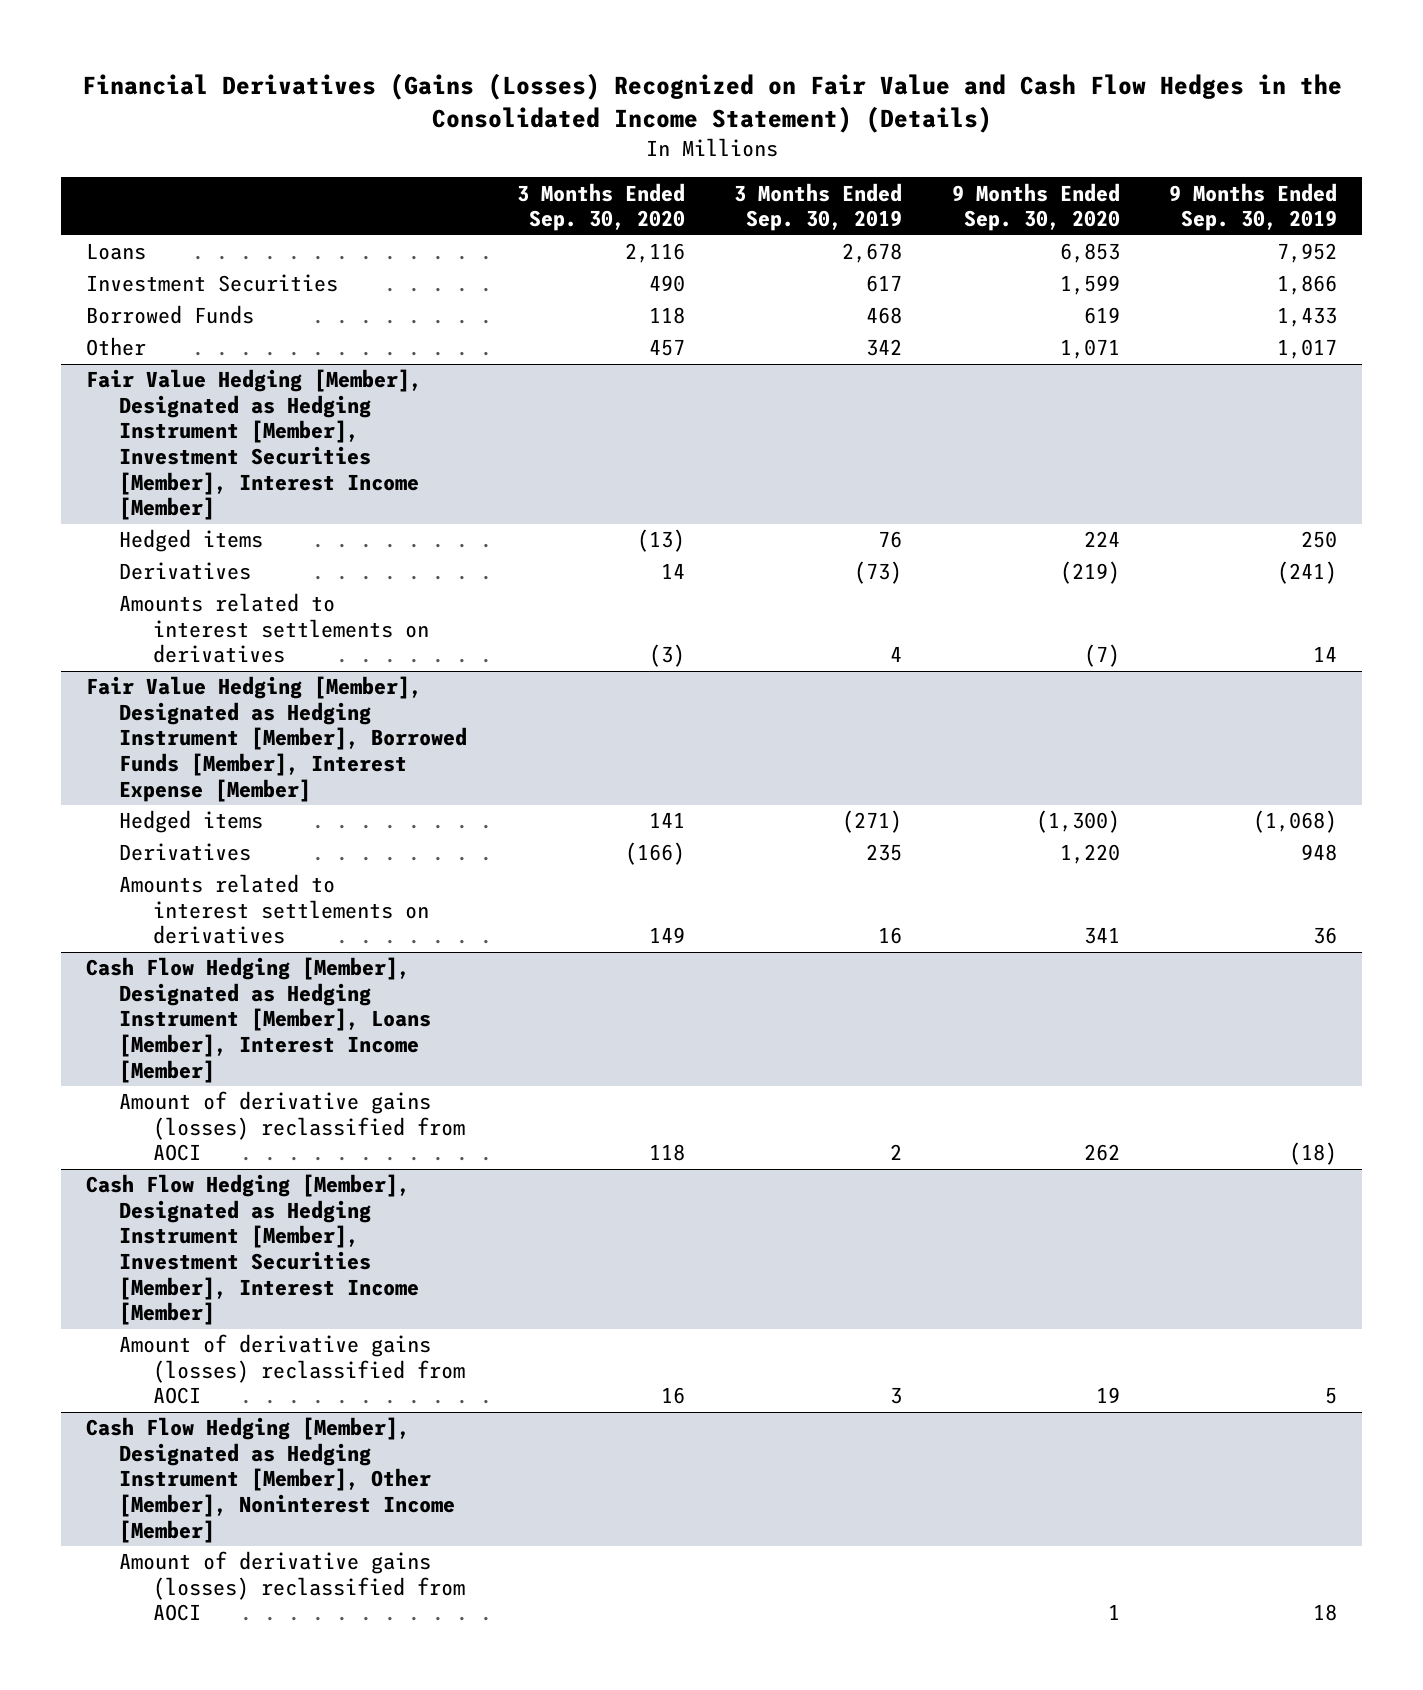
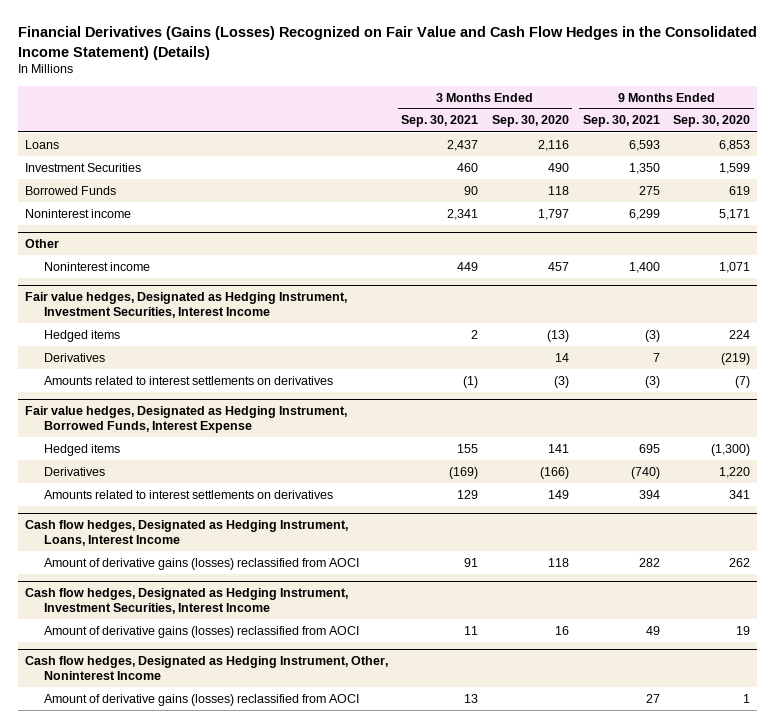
[734,182,903,232] 3 Months Ended Sep. 30, 2019 -> none
[1169,182,1338,232] 9 Months Ended Sep. 30, 2019 -> none
none -> [401,115,479,128] Sep. 30, 2021
none -> [582,115,660,128] Sep. 30, 2021
none -> [24,208,131,218] Noninterest income
none -> [24,239,59,249] Other
[86,337,147,357] Other -> [43,261,150,271] Noninterest income
[86,369,423,521] Fair Value Hedging [Member], Designated as Hedging Instrument [Member], Investment Securities [Member], Interest Income [Member] -> [24,292,347,319] Fair value hedges, Designated as Hedging Instrument, Investment Securities, Interest Income
[86,676,468,802] Fair Value Hedging [Member], Designated as Hedging Instrument [Member], Borrowed Funds [Member], Interest Expense [Member] -> [24,406,347,434] Fair value hedges, Designated as Hedging Instrument, Borrowed Funds, Interest Expense
[86,957,432,1083] Cash Flow Hedging [Member], Designated as Hedging Instrument [Member], Loans [Member], Interest Income [Member] -> [24,520,348,547] Cash flow hedges, Designated as Hedging Instrument, Loans, Interest Income
[86,1174,420,1326] Cash Flow Hedging [Member], Designated as Hedging Instrument [Member], Investment Securities [Member], Interest Income [Member] -> [24,588,348,615] Cash flow hedges, Designated as Hedging Instrument, Investment Securities, Interest Income
[86,1417,456,1543] Cash Flow Hedging [Member], Designated as Hedging Instrument [Member], Other [Member], Noninterest Income [Member] -> [24,656,388,681] Cash flow hedges, Designated as Hedging Instrument, Other, Noninterest Income

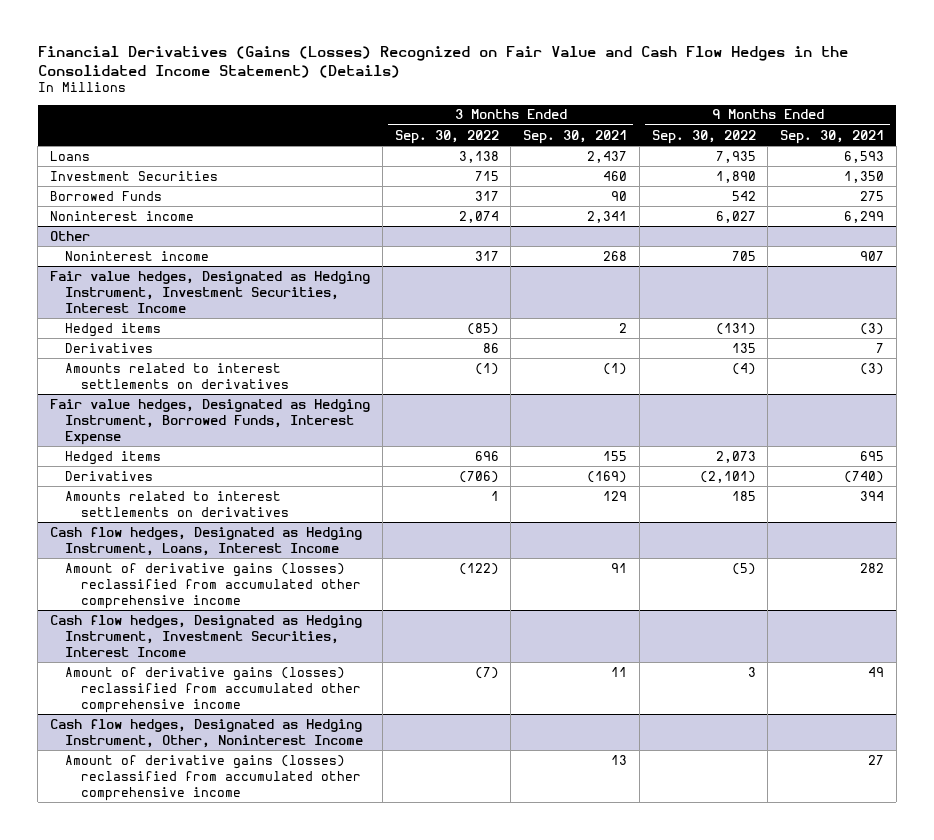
[492,115,570,128] Sep. 30, 2020 -> none
[673,115,751,128] Sep. 30, 2020 -> none
none -> [394,129,499,144] Sep. 30, 2022
none -> [651,129,756,144] Sep. 30, 2022
[457,261,479,271] 449 -> [603,250,628,261] 268
[628,261,660,273] 1,400 -> [860,250,885,261] 907
[43,557,359,570] Amount of derivative gains (losses) reclassified from AOCI -> [65,562,361,609] Amount of derivative gains (losses) reclassified from accumulated other comprehensive income
[43,625,359,638] Amount of derivative gains (losses) reclassified from AOCI -> [65,666,361,713] Amount of derivative gains (losses) reclassified from accumulated other comprehensive income
[43,693,359,706] Amount of derivative gains (losses) reclassified from AOCI -> [65,754,361,801] Amount of derivative gains (losses) reclassified from accumulated other comprehensive income

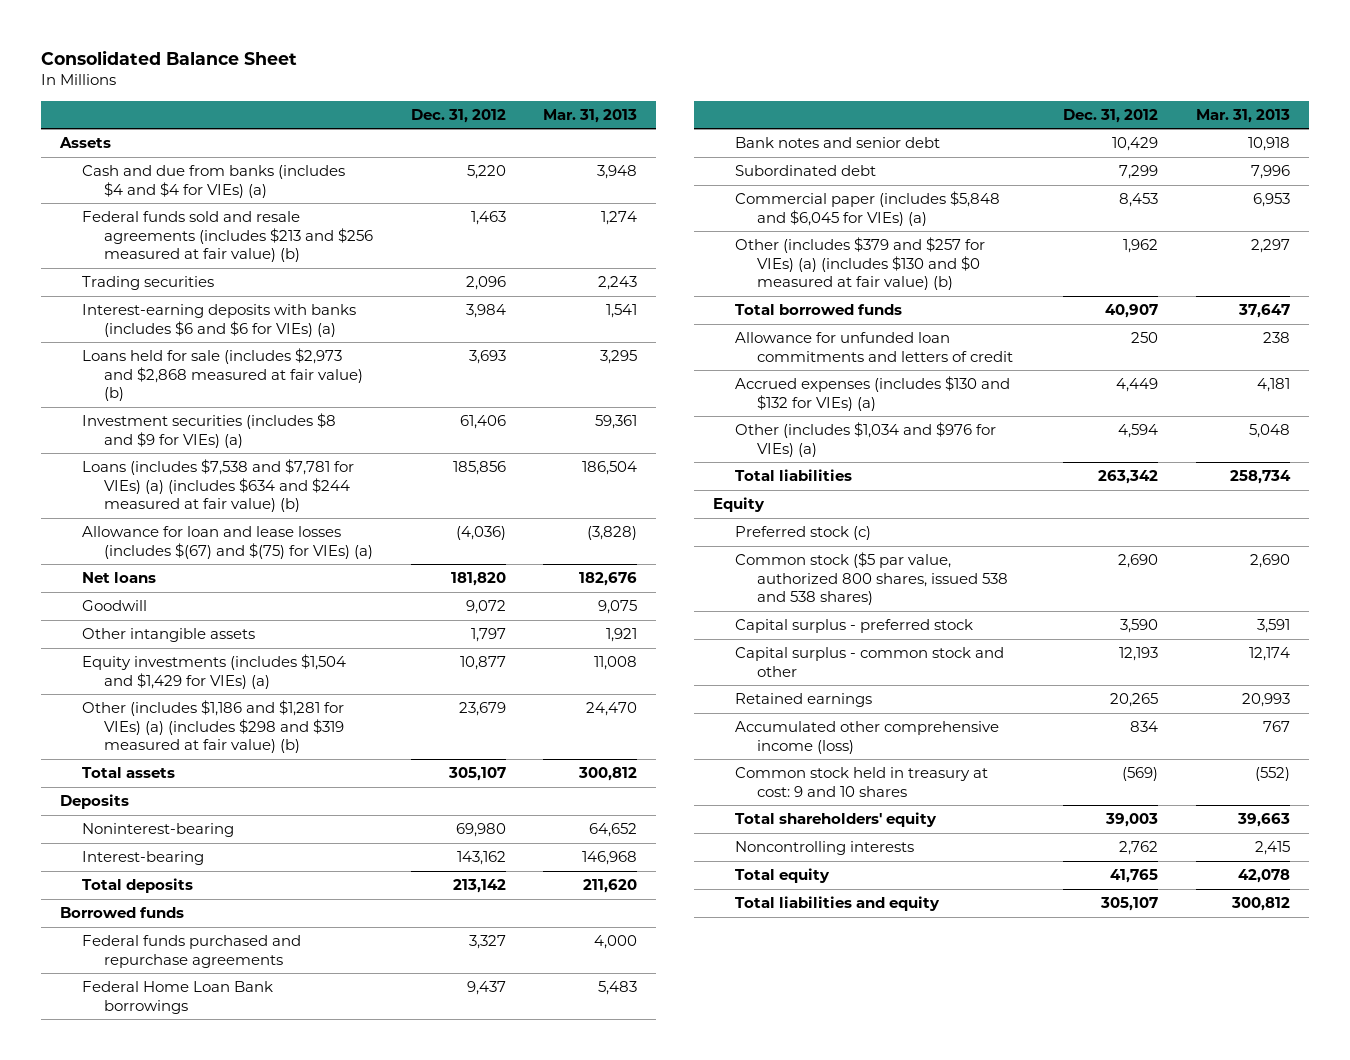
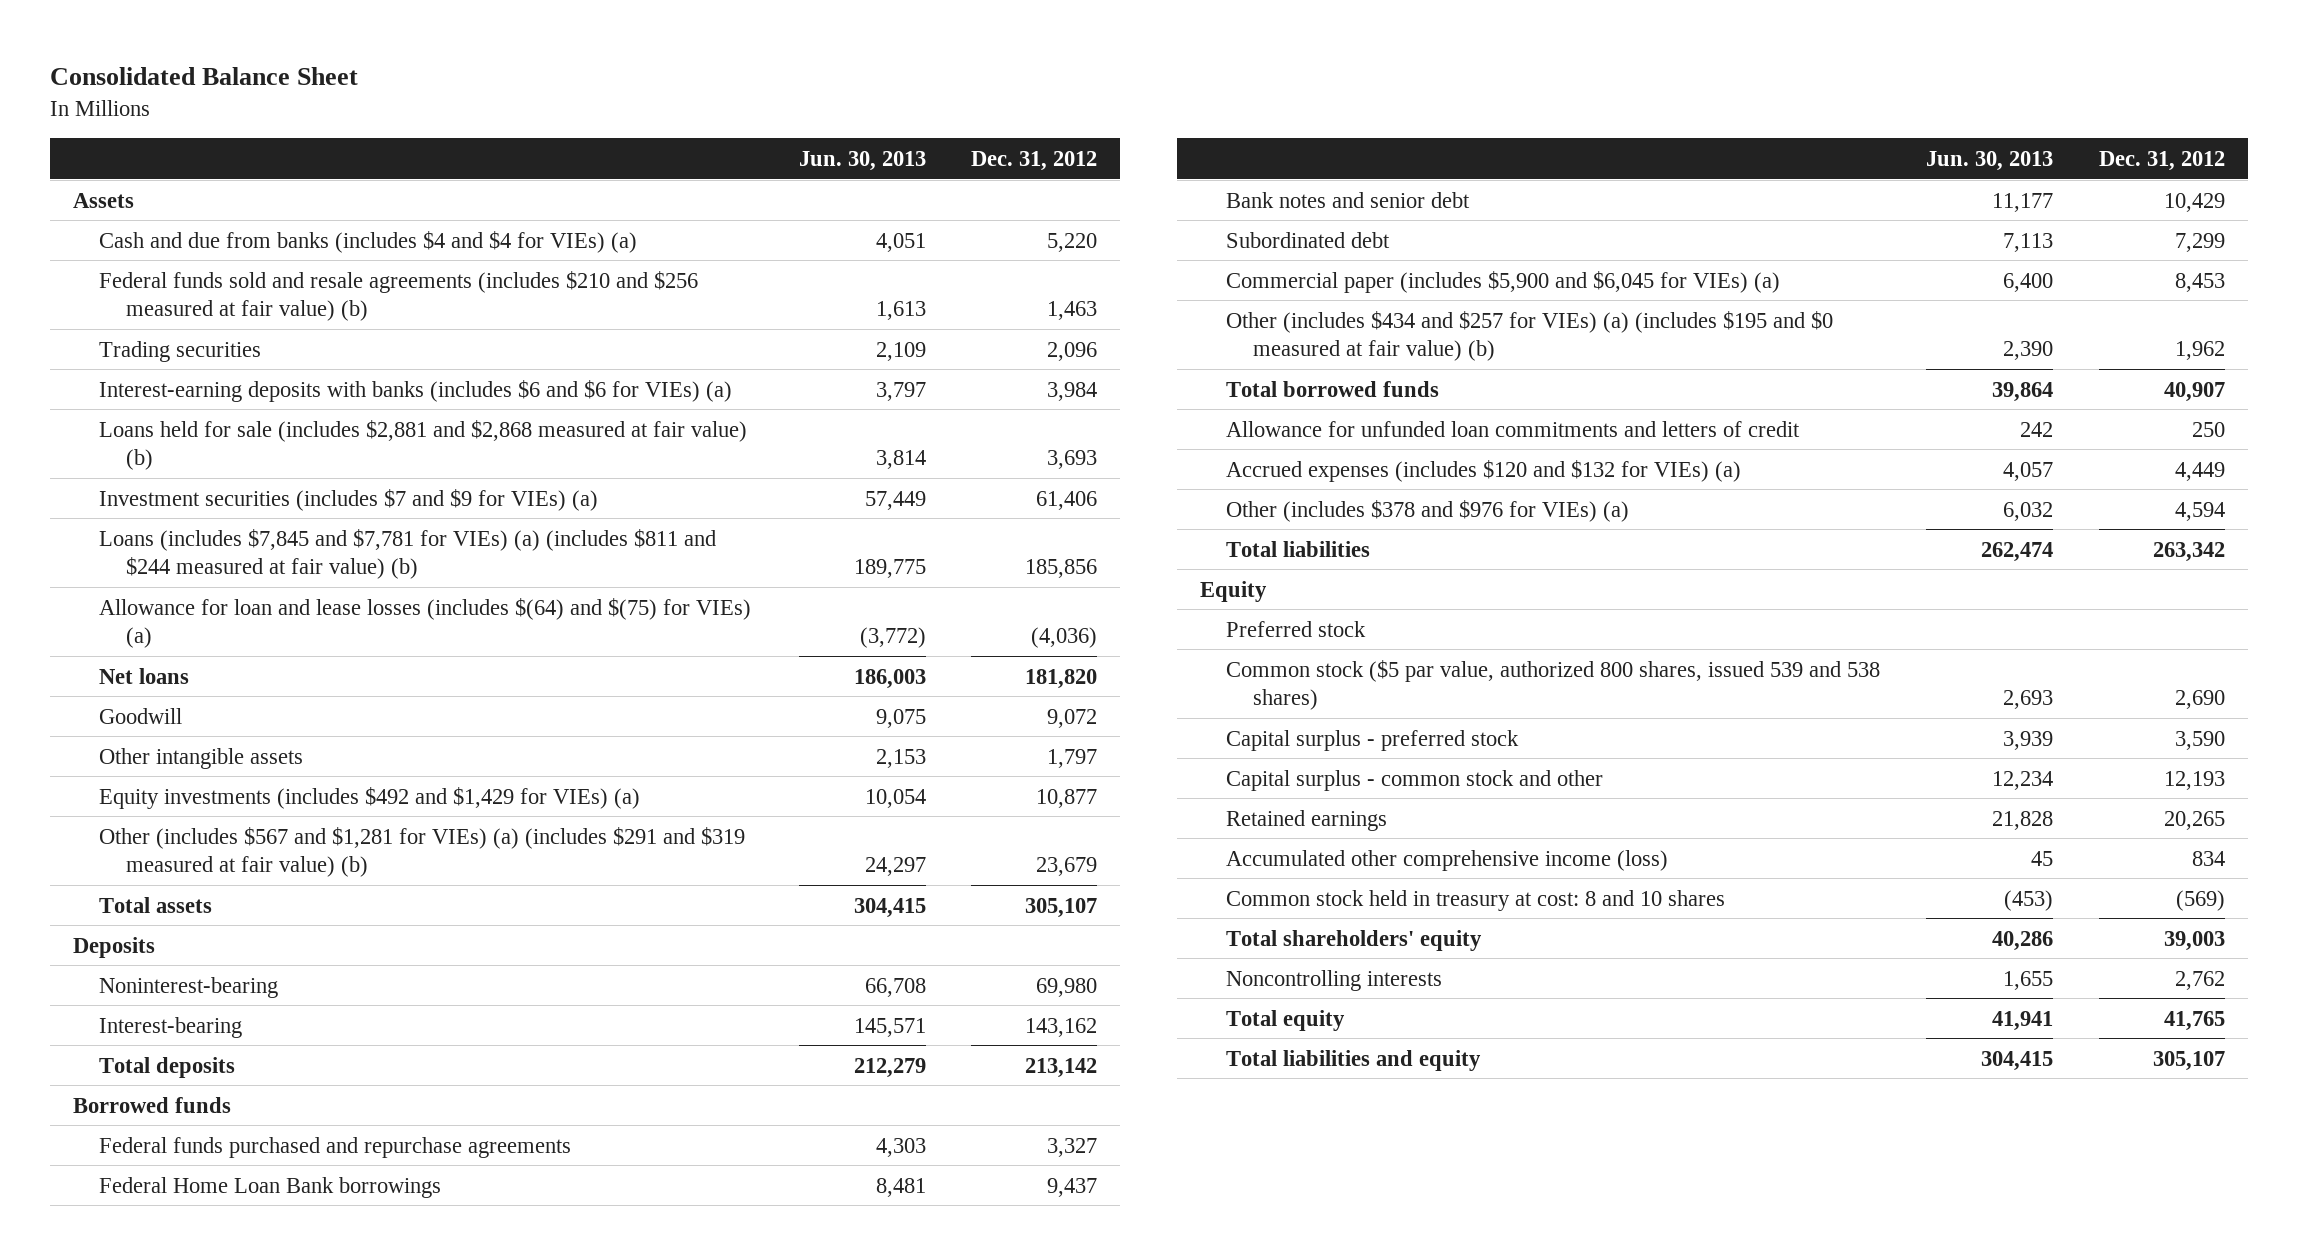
[543,108,638,123] Mar. 31, 2013 -> none
none -> [798,150,926,171] Jun. 30, 2013
[82,211,374,263] Federal funds sold and resale agreements (includes $213 and $256 measured at fair value) (b) -> [99,270,699,322] Federal funds sold and resale agreements (includes $210 and $256 measured at fair value) (b)
[82,348,364,402] Loans held for sale (includes $2,973 and $2,868 measured at fair value) (b) -> [99,419,748,471] Loans held for sale (includes $2,881 and $2,868 measured at fair value) (b)
[82,413,337,448] Investment securities (includes $8 and $9 for VIEs) (a) -> [99,488,599,511] Investment securities (includes $7 and $9 for VIEs) (a)
[82,459,355,513] Loans (includes $7,538 and $7,781 for VIEs) (a) (includes $634 and $244 measured at fair value) (b) -> [99,528,717,580] Loans (includes $7,845 and $7,781 for VIEs) (a) (includes $811 and $244 measured at fair value) (b)
[82,526,374,559] Allowance for loan and lease losses (includes $(67) and $(75) for VIEs) (a) -> [99,597,752,649] Allowance for loan and lease losses (includes $(64) and $(75) for VIEs) (a)
[82,654,347,689] Equity investments (includes $1,504 and $1,429 for VIEs) (a) -> [99,786,641,809] Equity investments (includes $492 and $1,429 for VIEs) (a)
[82,700,345,754] Other (includes $1,186 and $1,281 for VIEs) (a) (includes $298 and $319 measured at fair value) (b) -> [99,826,746,878] Other (includes $567 and $1,281 for VIEs) (a) (includes $291 and $319 measured at fair value) (b)
[734,191,1000,226] Commercial paper (includes $5,848 and $6,045 for VIEs) (a) -> [1226,270,1781,293] Commercial paper (includes $5,900 and $6,045 for VIEs) (a)
[734,237,985,291] Other (includes $379 and $257 for VIEs) (a) (includes $130 and $0 measured at fair value) (b) -> [1226,310,1834,362] Other (includes $434 and $257 for VIEs) (a) (includes $195 and $0 measured at fair value) (b)
[734,376,1010,411] Accrued expenses (includes $130 and $132 for VIEs) (a) -> [1226,459,1742,482] Accrued expenses (includes $120 and $132 for VIEs) (a)
[734,422,996,457] Other (includes $1,034 and $976 for VIEs) (a) -> [1226,499,1630,522] Other (includes $378 and $976 for VIEs) (a)
[734,526,871,541] Preferred stock (c) -> [1226,620,1367,637] Preferred stock
[734,552,1009,606] Common stock ($5 par value, authorized 800 shares, issued 538 and 538 shares) -> [1226,659,1881,711] Common stock ($5 par value, authorized 800 shares, issued 539 and 538 shares)
[734,767,988,797] Common stock held in treasury at cost: 9 and 10 shares -> [1226,889,1726,911] Common stock held in treasury at cost: 8 and 10 shares

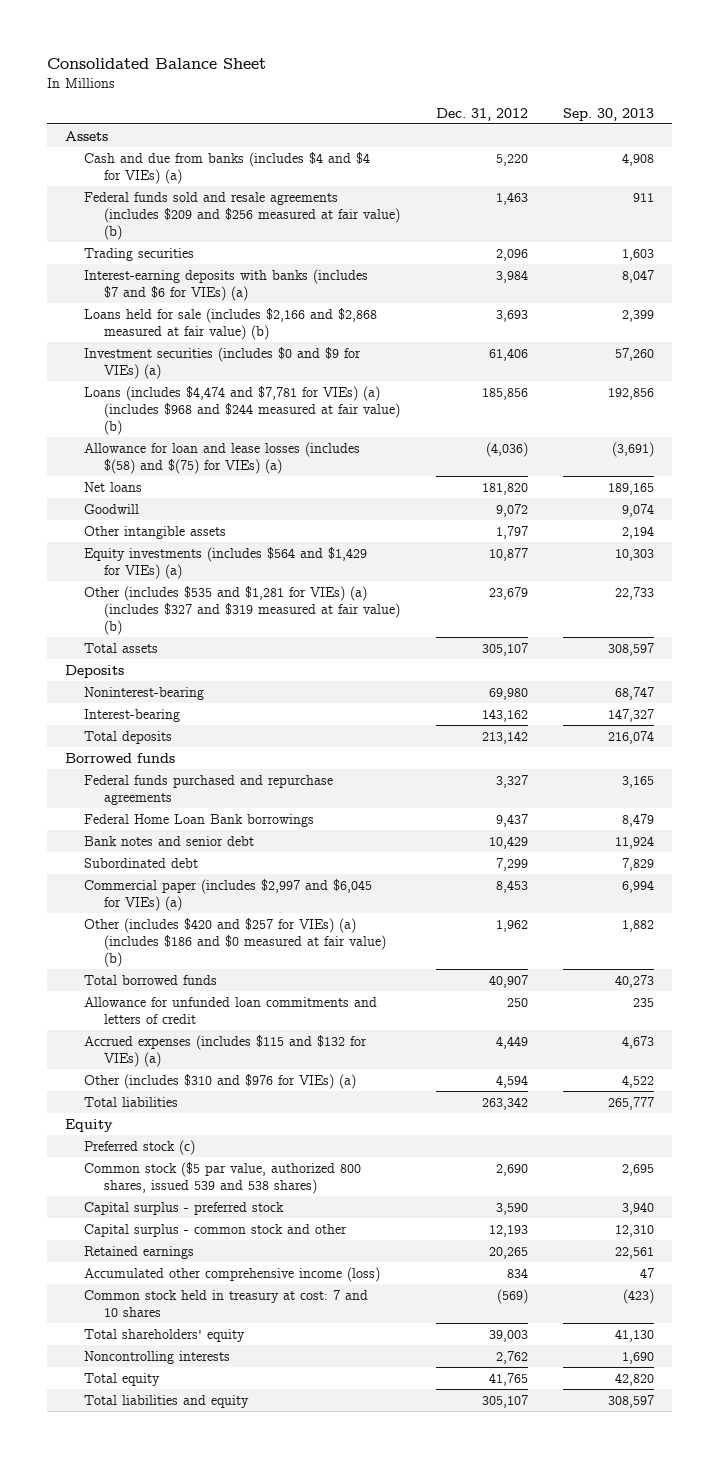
[798,150,926,171] Jun. 30, 2013 -> none
none -> [562,107,654,121] Sep. 30, 2013
[99,270,699,322] Federal funds sold and resale agreements (includes $210 and $256 measured at fair value) (b) -> [84,191,401,241] Federal funds sold and resale agreements (includes $209 and $256 measured at fair value) (b)
[99,379,733,402] Interest-earning deposits with banks (includes $6 and $6 for VIEs) (a) -> [84,268,369,302] Interest-earning deposits with banks (includes $7 and $6 for VIEs) (a)
[99,419,748,471] Loans held for sale (includes $2,881 and $2,868 measured at fair value) (b) -> [84,307,378,341] Loans held for sale (includes $2,166 and $2,868 measured at fair value) (b)
[99,488,599,511] Investment securities (includes $7 and $9 for VIEs) (a) -> [84,346,362,380] Investment securities (includes $0 and $9 for VIEs) (a)
[99,528,717,580] Loans (includes $7,845 and $7,781 for VIEs) (a) (includes $811 and $244 measured at fair value) (b) -> [84,385,401,436] Loans (includes $4,474 and $7,781 for VIEs) (a) (includes $968 and $244 measured at fair value) (b)
[99,597,752,649] Allowance for loan and lease losses (includes $(64) and $(75) for VIEs) (a) -> [84,441,361,475] Allowance for loan and lease losses (includes $(58) and $(75) for VIEs) (a)
[99,786,641,809] Equity investments (includes $492 and $1,429 for VIEs) (a) -> [84,546,368,580] Equity investments (includes $564 and $1,429 for VIEs) (a)
[99,826,746,878] Other (includes $567 and $1,281 for VIEs) (a) (includes $291 and $319 measured at fair value) (b) -> [84,585,401,636] Other (includes $535 and $1,281 for VIEs) (a) (includes $327 and $319 measured at fair value) (b)
[1226,270,1781,293] Commercial paper (includes $5,900 and $6,045 for VIEs) (a) -> [84,878,373,912] Commercial paper (includes $2,997 and $6,045 for VIEs) (a)
[1226,310,1834,362] Other (includes $434 and $257 for VIEs) (a) (includes $195 and $0 measured at fair value) (b) -> [84,917,387,968] Other (includes $420 and $257 for VIEs) (a) (includes $186 and $0 measured at fair value) (b)
[1226,459,1742,482] Accrued expenses (includes $120 and $132 for VIEs) (a) -> [84,1034,368,1068] Accrued expenses (includes $115 and $132 for VIEs) (a)
[1226,499,1630,522] Other (includes $378 and $976 for VIEs) (a) -> [84,1073,357,1089] Other (includes $310 and $976 for VIEs) (a)
[1226,620,1367,637] Preferred stock -> [84,1139,196,1155] Preferred stock (c)
[1226,889,1726,911] Common stock held in treasury at cost: 8 and 10 shares -> [84,1289,369,1318] Common stock held in treasury at cost: 7 and 10 shares

